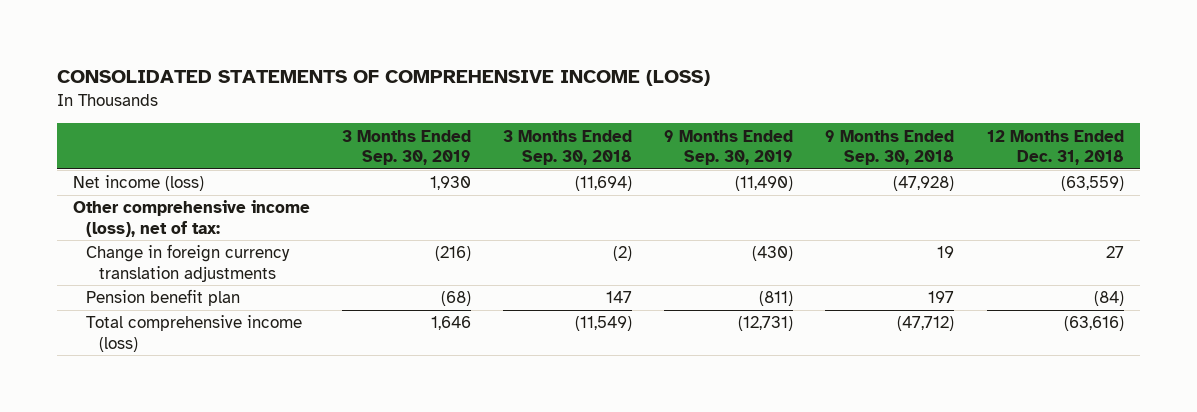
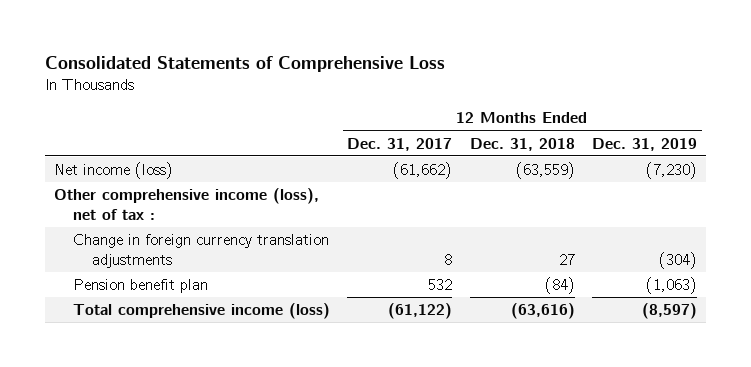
[57,70,711,87] CONSOLIDATED STATEMENTS OF COMPREHENSIVE INCOME (LOSS) -> [44,55,445,72] Consolidated Statements of Comprehensive Loss
[342,129,472,165] 3 Months Ended Sep. 30, 2019 -> none
[503,129,633,165] 3 Months Ended Sep. 30, 2018 -> none
[664,129,794,165] 9 Months Ended Sep. 30, 2019 -> none
[825,129,955,165] 9 Months Ended Sep. 30, 2018 -> none
none -> [347,137,453,151] Dec. 31, 2017
none -> [592,137,698,151] Dec. 31, 2019
[73,200,311,237] Other comprehensive income (loss), net of tax: -> [53,187,319,220] Other comprehensive income (loss), net of tax :

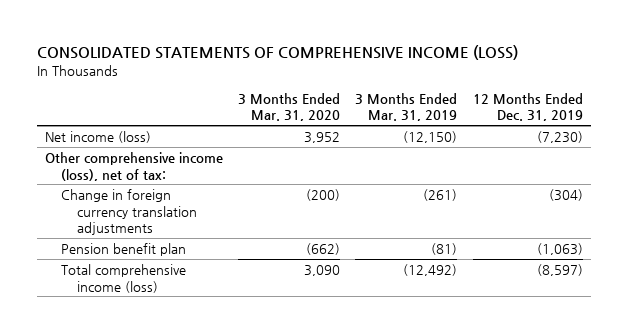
[44,55,445,72] Consolidated Statements of Comprehensive Loss -> [36,45,518,61] CONSOLIDATED STATEMENTS OF COMPREHENSIVE INCOME (LOSS)
[347,137,453,151] Dec. 31, 2017 -> none
[469,137,575,151] Dec. 31, 2018 -> none
none -> [238,92,341,122] 3 Months Ended Mar. 31, 2020
none -> [355,92,458,122] 3 Months Ended Mar. 31, 2019
[53,187,319,220] Other comprehensive income (loss), net of tax : -> [44,151,223,181] Other comprehensive income (loss), net of tax:

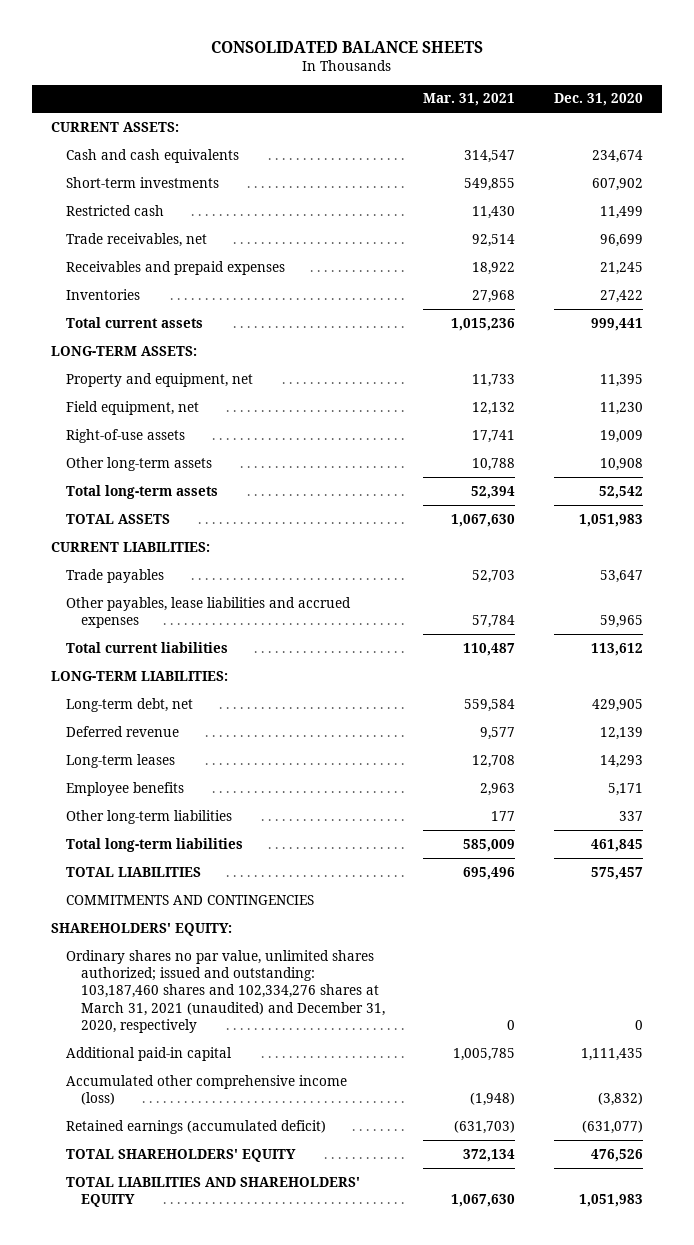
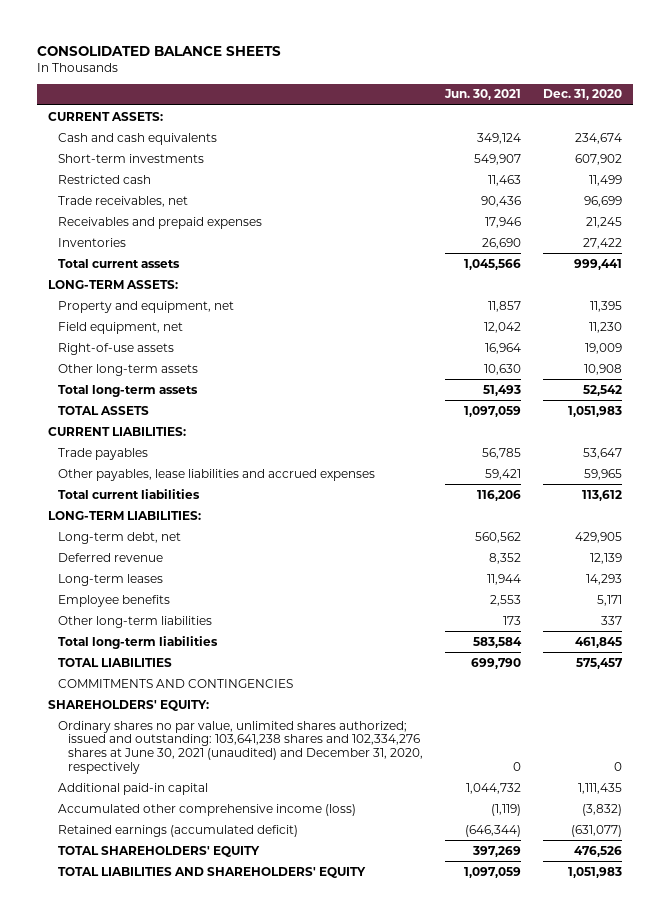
[423,93,516,107] Mar. 31, 2021 -> none
none -> [443,89,521,101] Jun. 30, 2021
[66,949,385,1034] Ordinary shares no par value, unlimited shares authorized; issued and outstanding: 103,187,460 shares and 102,334,276 shares at March 31, 2021 (unaudited) and December 31, 2020, respectively -> [58,720,423,774] Ordinary shares no par value, unlimited shares authorized; issued and outstanding: 103,641,238 shares and 102,334,276 shares at June 30, 2021 (unaudited) and December 31, 2020, respectively

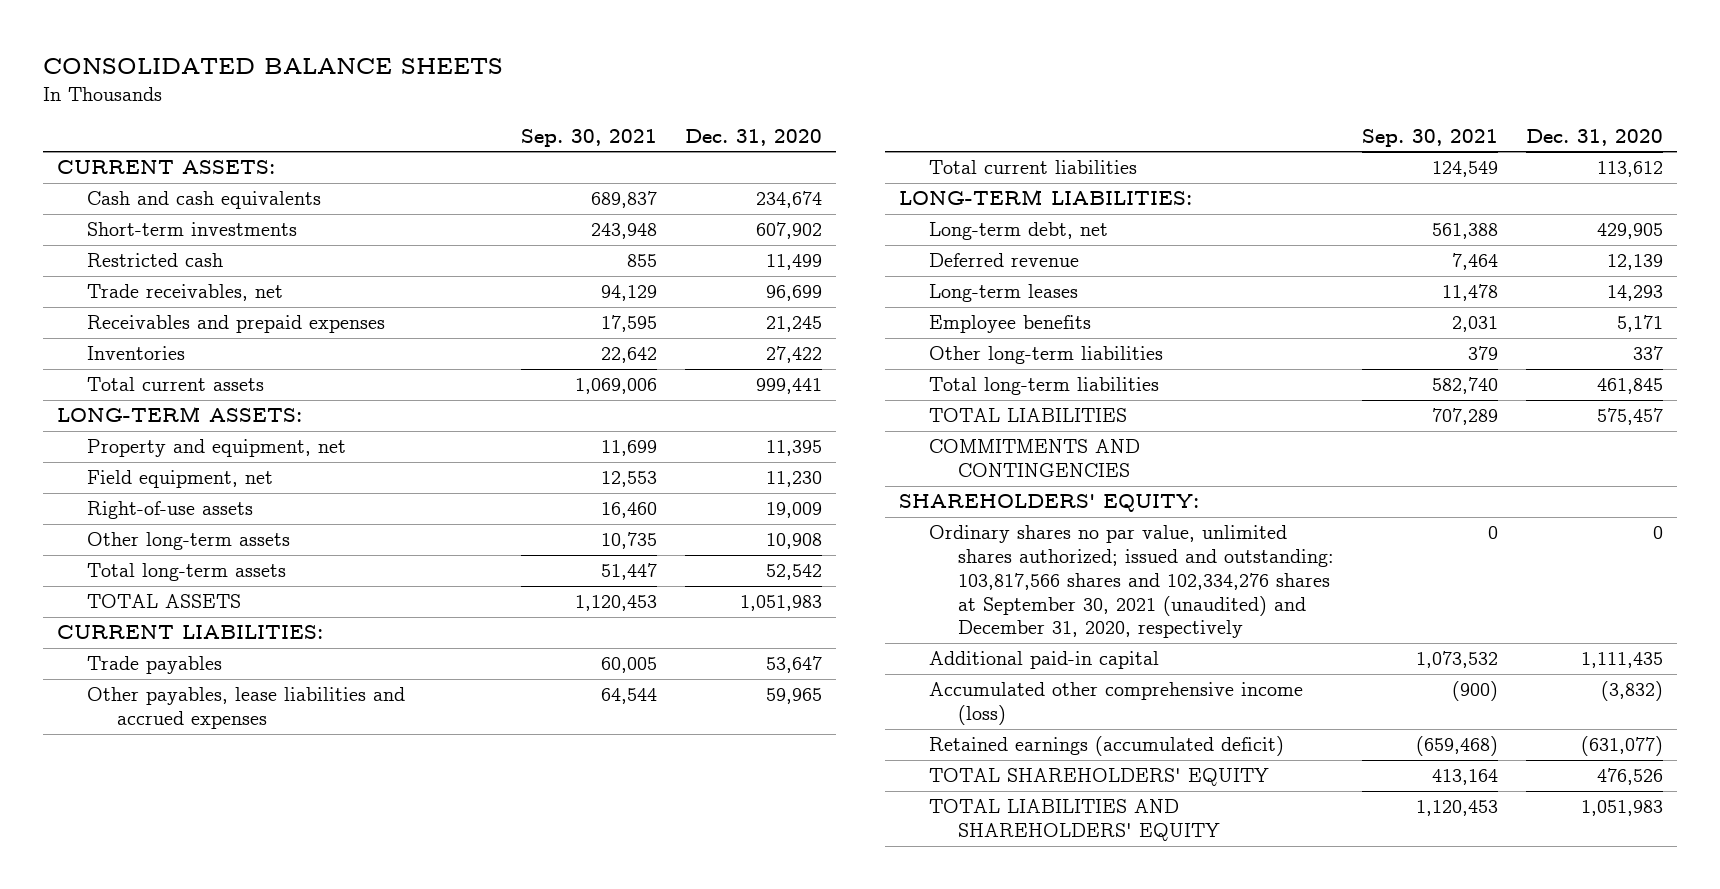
[443,89,521,101] Jun. 30, 2021 -> none
none -> [520,128,657,147] Sep. 30, 2021
[58,720,423,774] Ordinary shares no par value, unlimited shares authorized; issued and outstanding: 103,641,238 shares and 102,334,276 shares at June 30, 2021 (unaudited) and December 31, 2020, respectively -> [928,525,1335,639] Ordinary shares no par value, unlimited shares authorized; issued and outstanding: 103,817,566 shares and 102,334,276 shares at September 30, 2021 (unaudited) and December 31, 2020, respectively

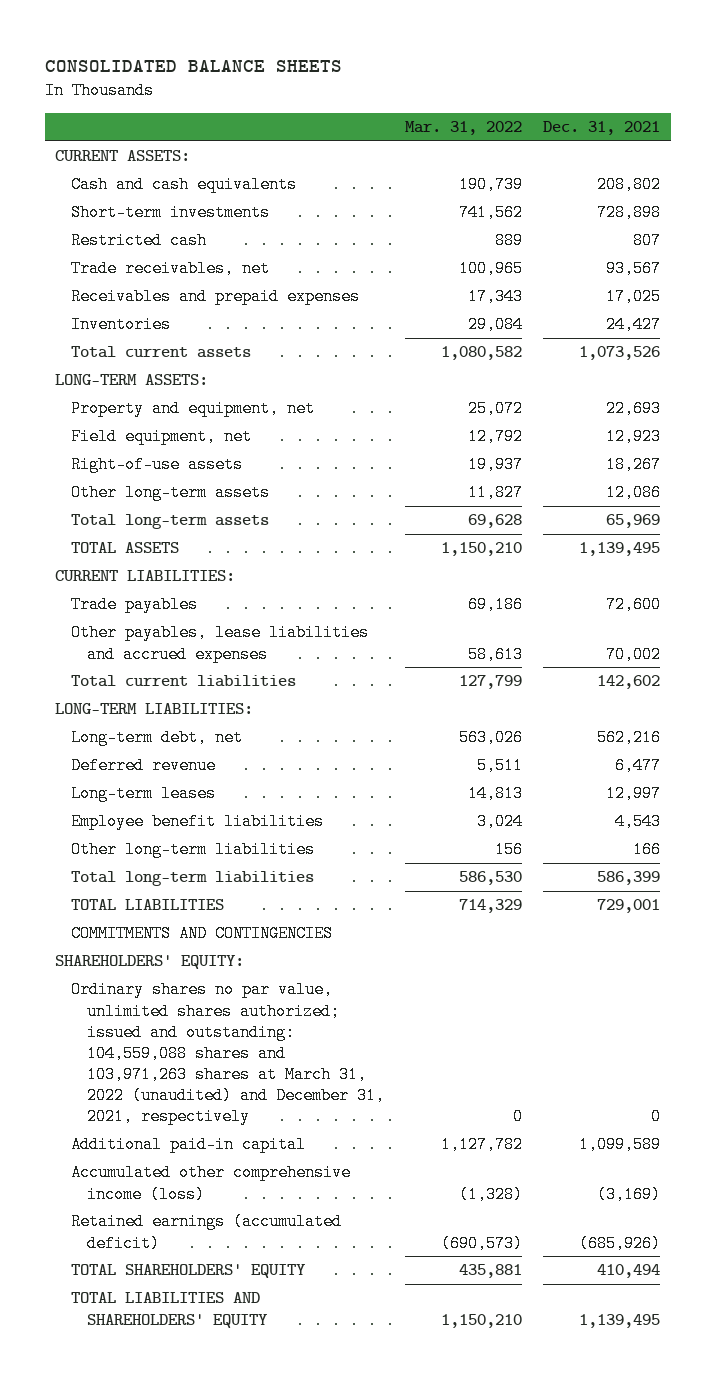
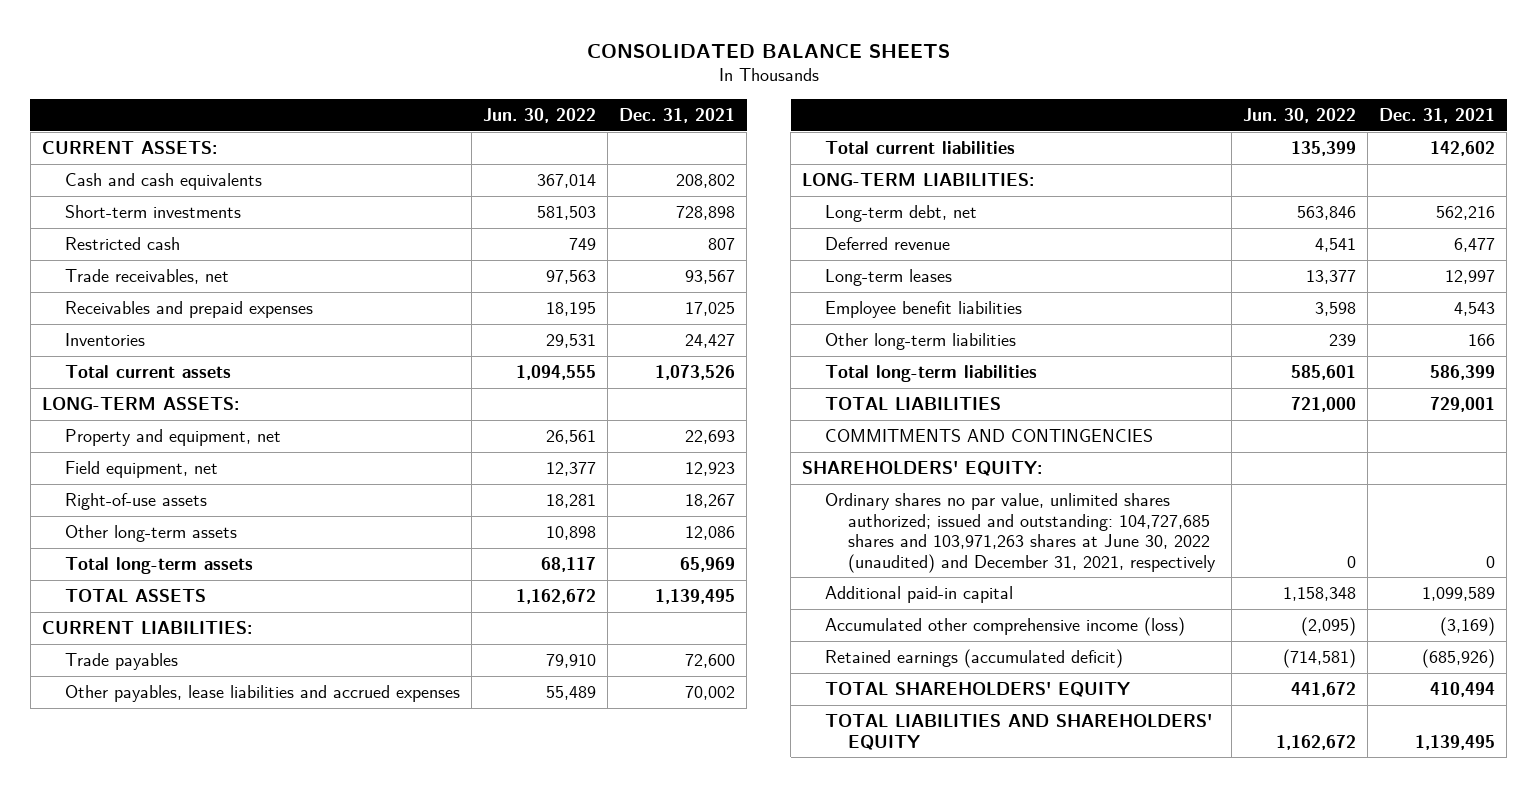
[404,121,522,136] Mar. 31, 2022 -> none
none -> [482,107,596,123] Jun. 30, 2022
[70,981,385,1126] Ordinary shares no par value, unlimited shares authorized; issued and outstanding: 104,559,088 shares and 103,971,263 shares at March 31, 2022 (unaudited) and December 31, 2021, respectively -> [825,493,1216,573] Ordinary shares no par value, unlimited shares authorized; issued and outstanding: 104,727,685 shares and 103,971,263 shares at June 30, 2022 (unaudited) and December 31, 2021, respectively

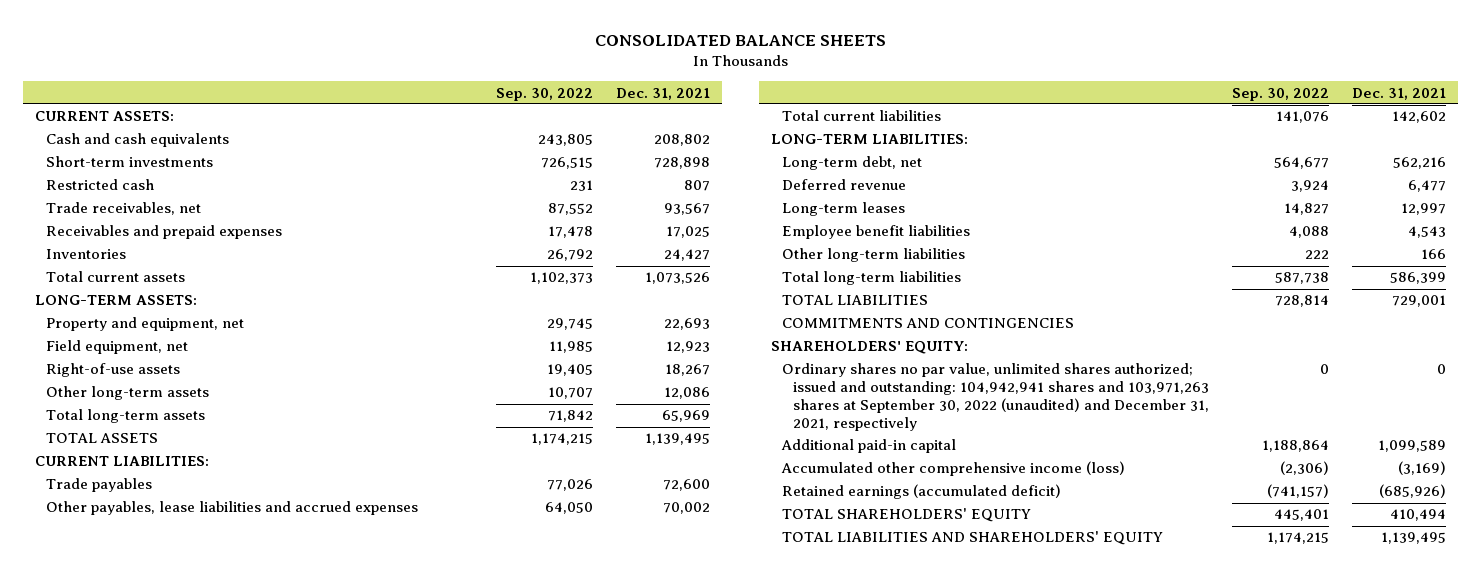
[482,107,596,123] Jun. 30, 2022 -> none
none -> [496,87,594,101] Sep. 30, 2022
[825,493,1216,573] Ordinary shares no par value, unlimited shares authorized; issued and outstanding: 104,727,685 shares and 103,971,263 shares at June 30, 2022 (unaudited) and December 31, 2021, respectively -> [781,363,1210,432] Ordinary shares no par value, unlimited shares authorized; issued and outstanding: 104,942,941 shares and 103,971,263 shares at September 30, 2022 (unaudited) and December 31, 2021, respectively

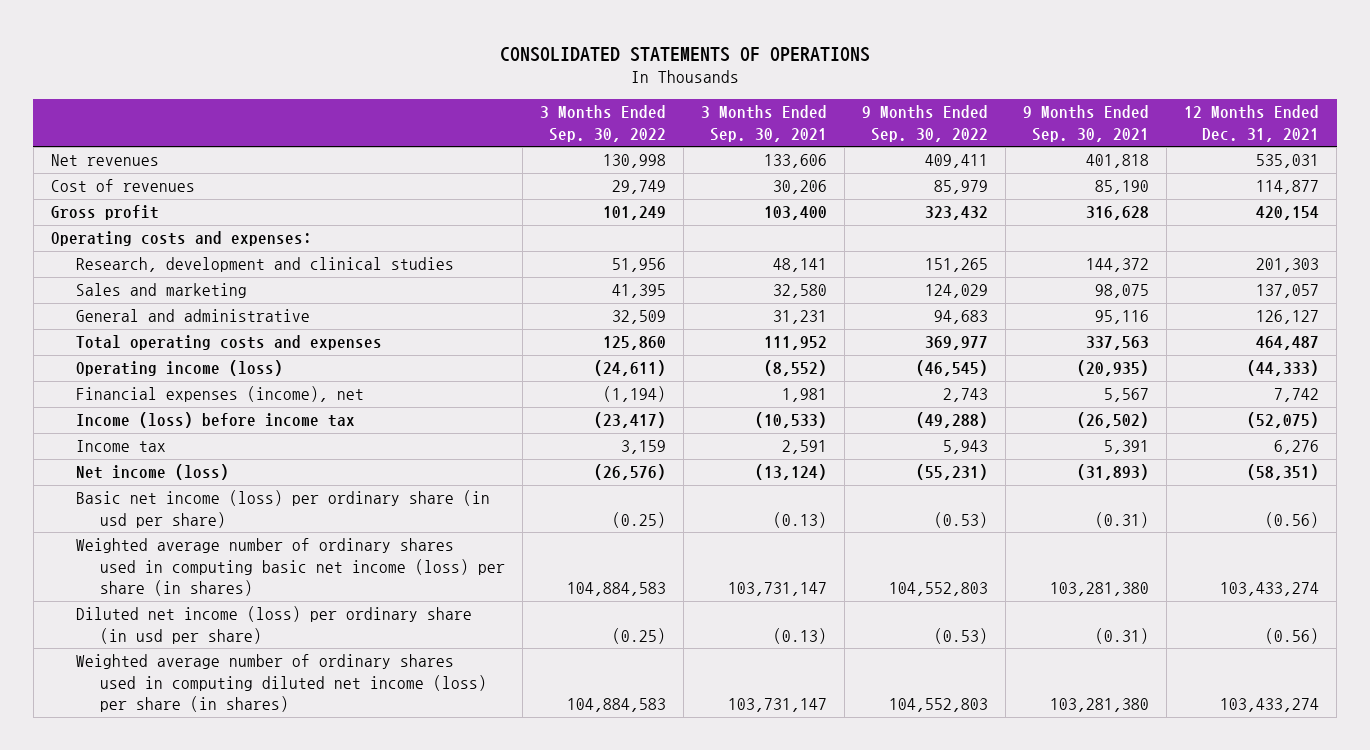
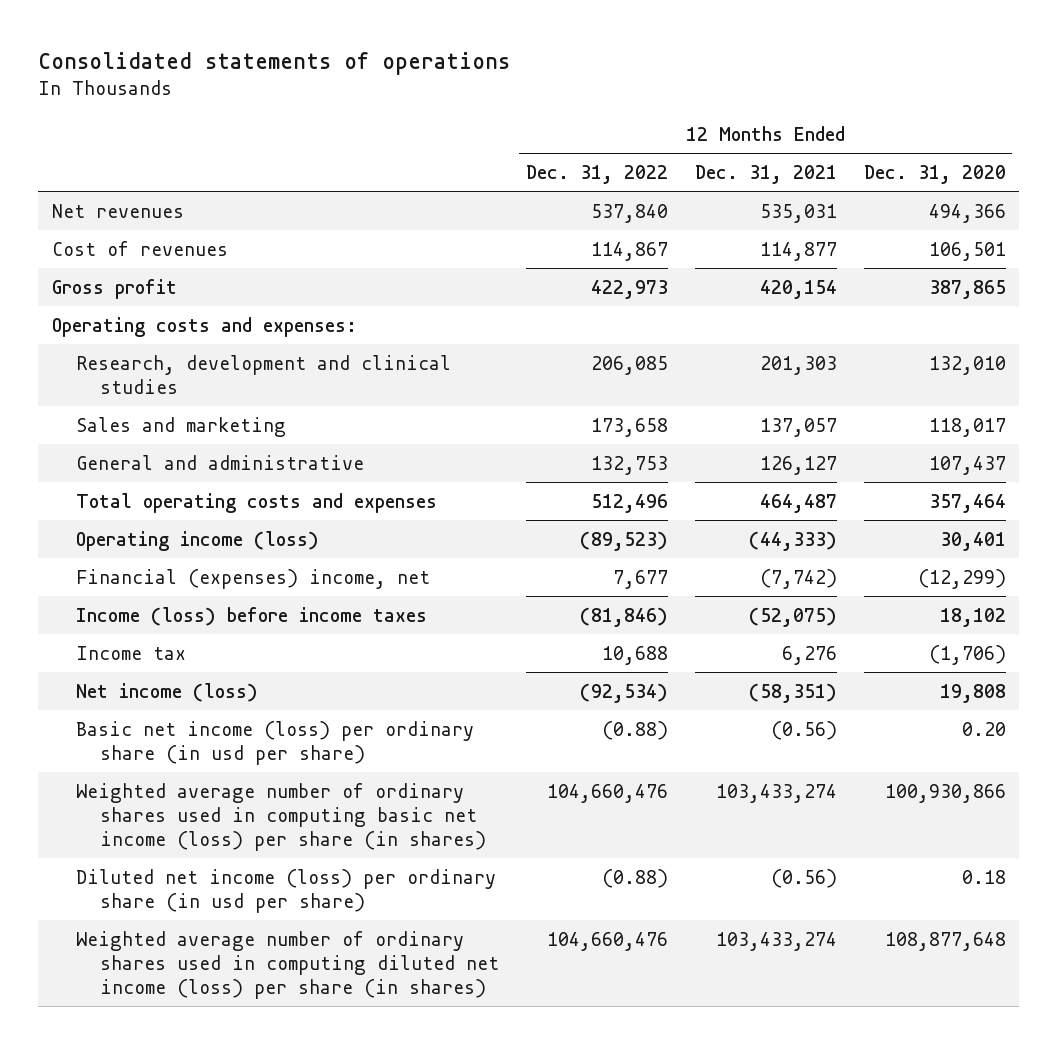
[500,46,871,62] CONSOLIDATED STATEMENTS OF OPERATIONS -> [38,51,511,75] Consolidated statements of operations
[540,105,667,143] 3 Months Ended Sep. 30, 2022 -> none
[701,105,828,143] 3 Months Ended Sep. 30, 2021 -> none
[862,105,989,143] 9 Months Ended Sep. 30, 2022 -> none
[1023,105,1150,143] 9 Months Ended Sep. 30, 2021 -> none
none -> [525,164,668,184] Dec. 31, 2022
none -> [863,164,1006,184] Dec. 31, 2020
[75,386,364,403] Financial expenses (income), net -> [75,568,430,589] Financial (expenses) income, net
[1274,388,1320,403] 7,742 -> [759,568,837,589] (7,742)
[75,412,355,429] Income (loss) before income tax -> [75,606,427,626] Income (loss) before income taxes

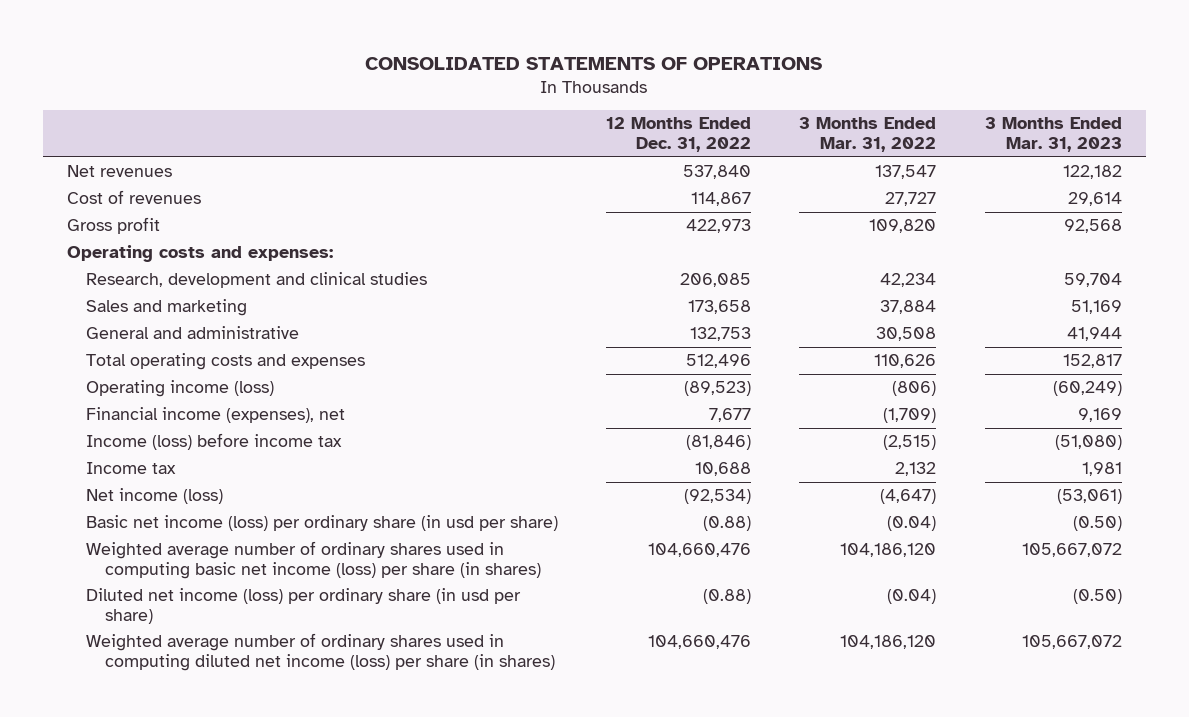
[38,51,511,75] Consolidated statements of operations -> [365,56,823,70] CONSOLIDATED STATEMENTS OF OPERATIONS
[694,164,837,184] Dec. 31, 2021 -> none
[863,164,1006,184] Dec. 31, 2020 -> none
none -> [799,117,937,153] 3 Months Ended Mar. 31, 2022
none -> [984,117,1122,153] 3 Months Ended Mar. 31, 2023
[75,568,430,589] Financial (expenses) income, net -> [85,407,345,424] Financial income (expenses), net
[75,606,427,626] Income (loss) before income taxes -> [85,433,342,451] Income (loss) before income tax

